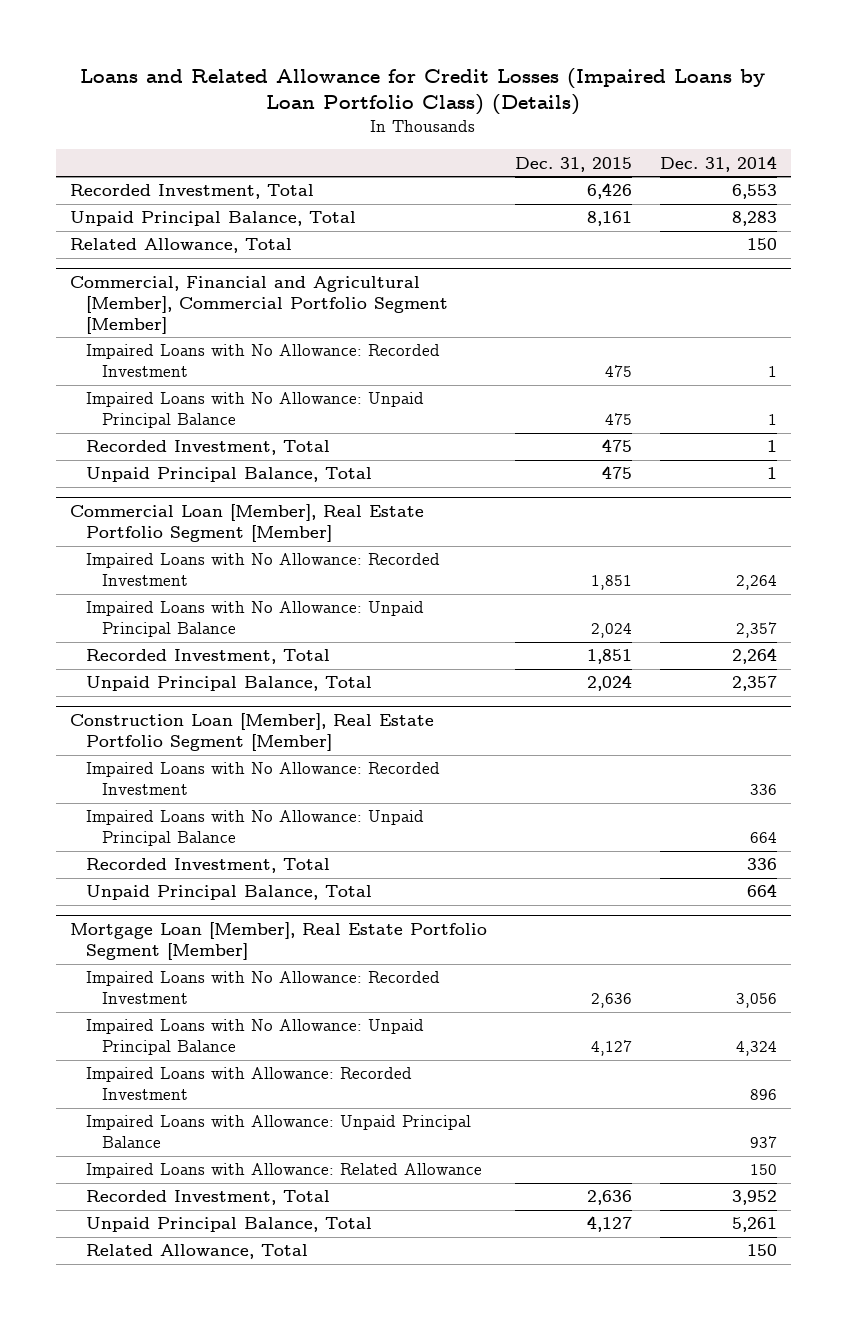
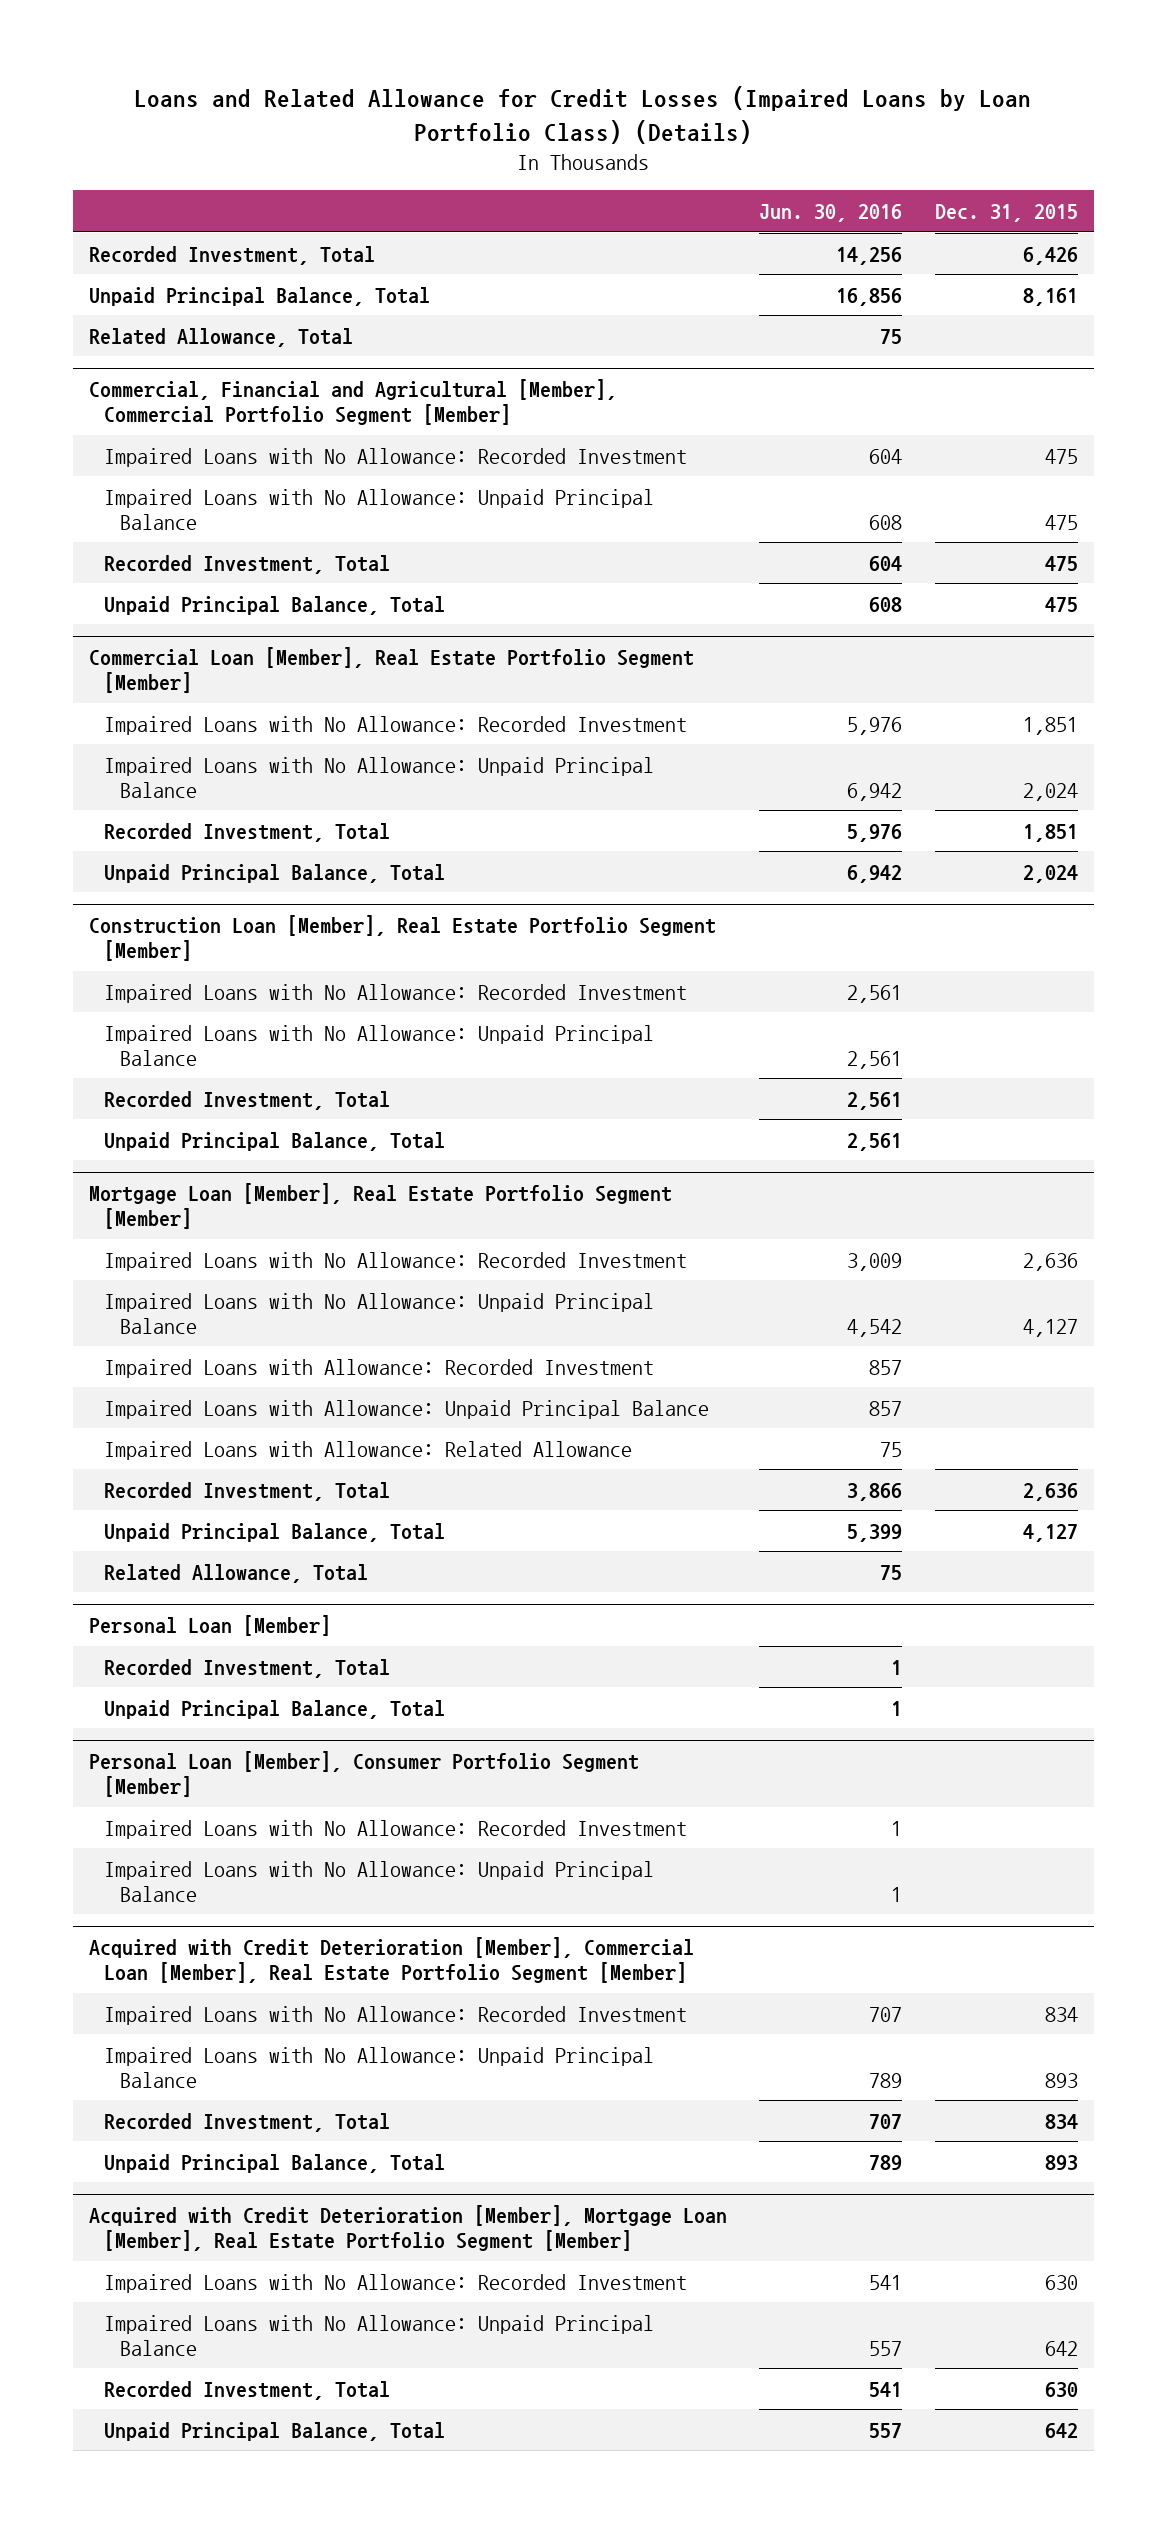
[659,155,777,172] Dec. 31, 2014 -> none
none -> [759,203,903,222] Jun. 30, 2016
none -> [88,1615,331,1637] Personal Loan [Member]
none -> [104,1658,391,1678] Recorded Investment, Total
none -> [104,1699,446,1719] Unpaid Principal Balance, Total
none -> [88,1751,639,1798] Personal Loan [Member], Consumer Portfolio Segment [Member]
none -> [104,1819,688,1839] Impaired Loans with No Allowance: Recorded Investment
none -> [104,1860,655,1902] Impaired Loans with No Allowance: Unpaid Principal Balance
none -> [88,1937,694,1984] Acquired with Credit Deterioration [Member], Commercial Loan [Member], Real Estate Portfolio Segment [Member]
none -> [104,2005,688,2025] Impaired Loans with No Allowance: Recorded Investment
none -> [104,2046,655,2088] Impaired Loans with No Allowance: Unpaid Principal Balance
none -> [104,2112,391,2132] Recorded Investment, Total
none -> [104,2153,446,2173] Unpaid Principal Balance, Total
none -> [88,2205,727,2252] Acquired with Credit Deterioration [Member], Mortgage Loan [Member], Real Estate Portfolio Segment [Member]
none -> [104,2273,688,2293] Impaired Loans with No Allowance: Recorded Investment
none -> [104,2314,655,2356] Impaired Loans with No Allowance: Unpaid Principal Balance
none -> [104,2380,391,2400] Recorded Investment, Total
none -> [104,2421,446,2441] Unpaid Principal Balance, Total

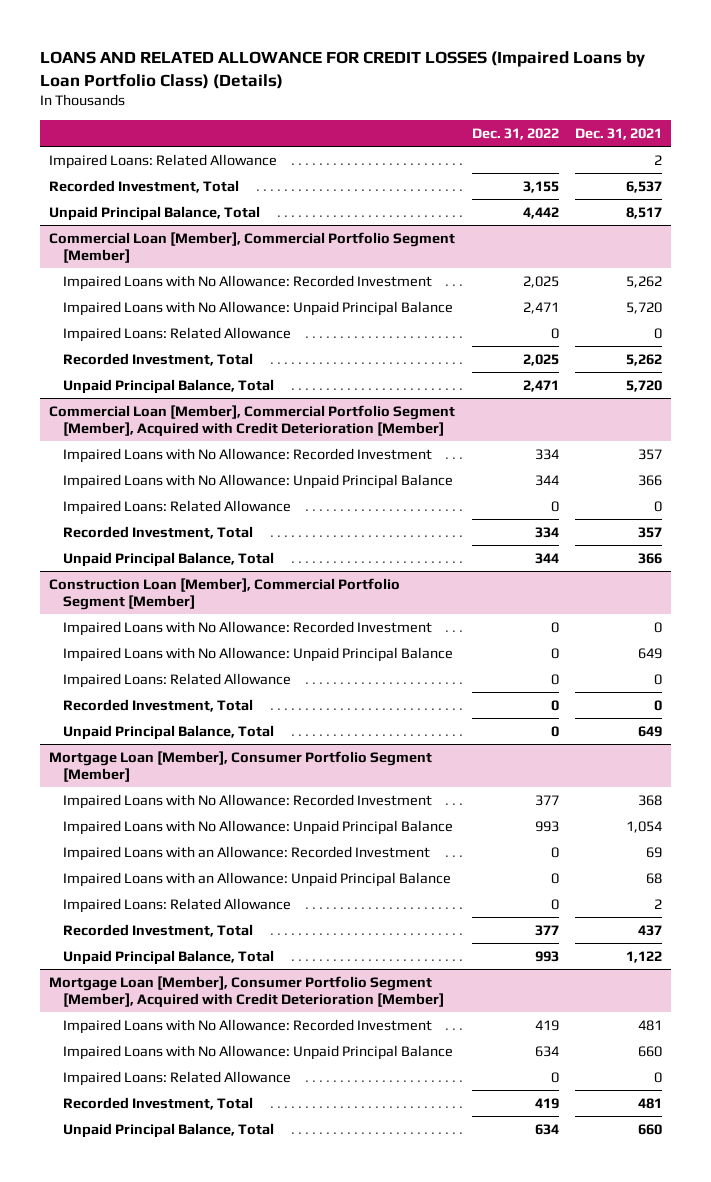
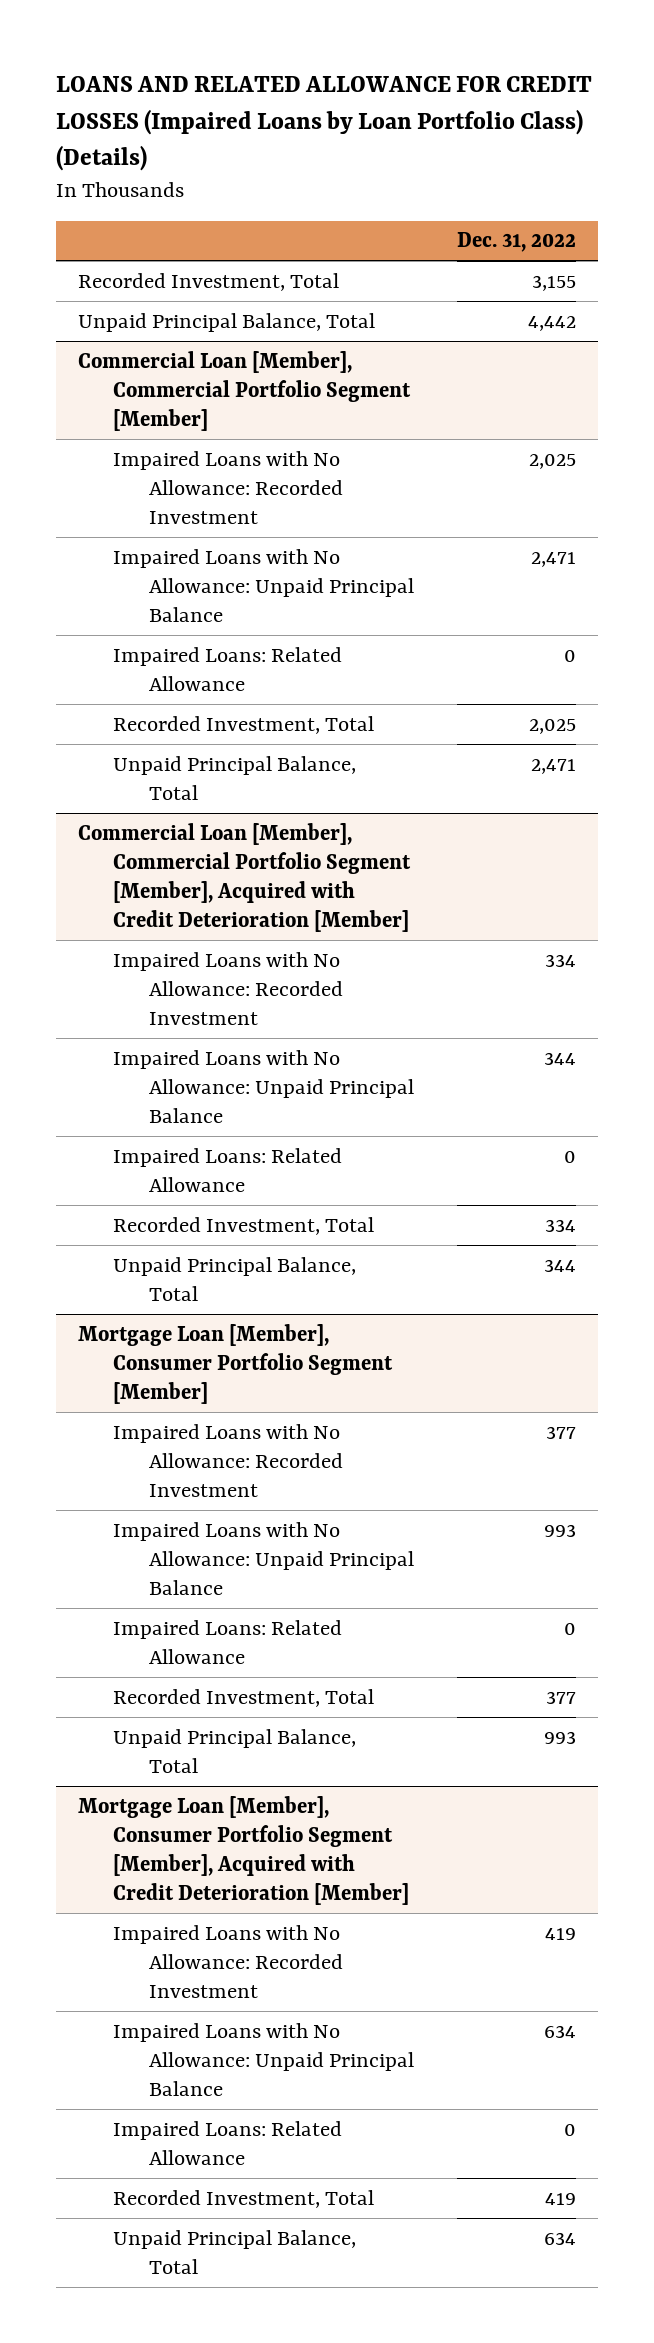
[575,127,663,140] Dec. 31, 2021 -> none
[48,153,277,169] Impaired Loans: Related Allowance -> none
[48,577,400,610] Construction Loan [Member], Commercial Portfolio Segment [Member] -> none
[63,620,433,636] Impaired Loans with No Allowance: Recorded Investment -> none
[63,646,454,662] Impaired Loans with No Allowance: Unpaid Principal Balance -> none
[63,672,292,688] Impaired Loans: Related Allowance -> none
[63,698,254,712] Recorded Investment, Total -> none
[63,724,275,740] Unpaid Principal Balance, Total -> none
[63,845,431,861] Impaired Loans with an Allowance: Recorded Investment -> none
[63,871,452,887] Impaired Loans with an Allowance: Unpaid Principal Balance -> none

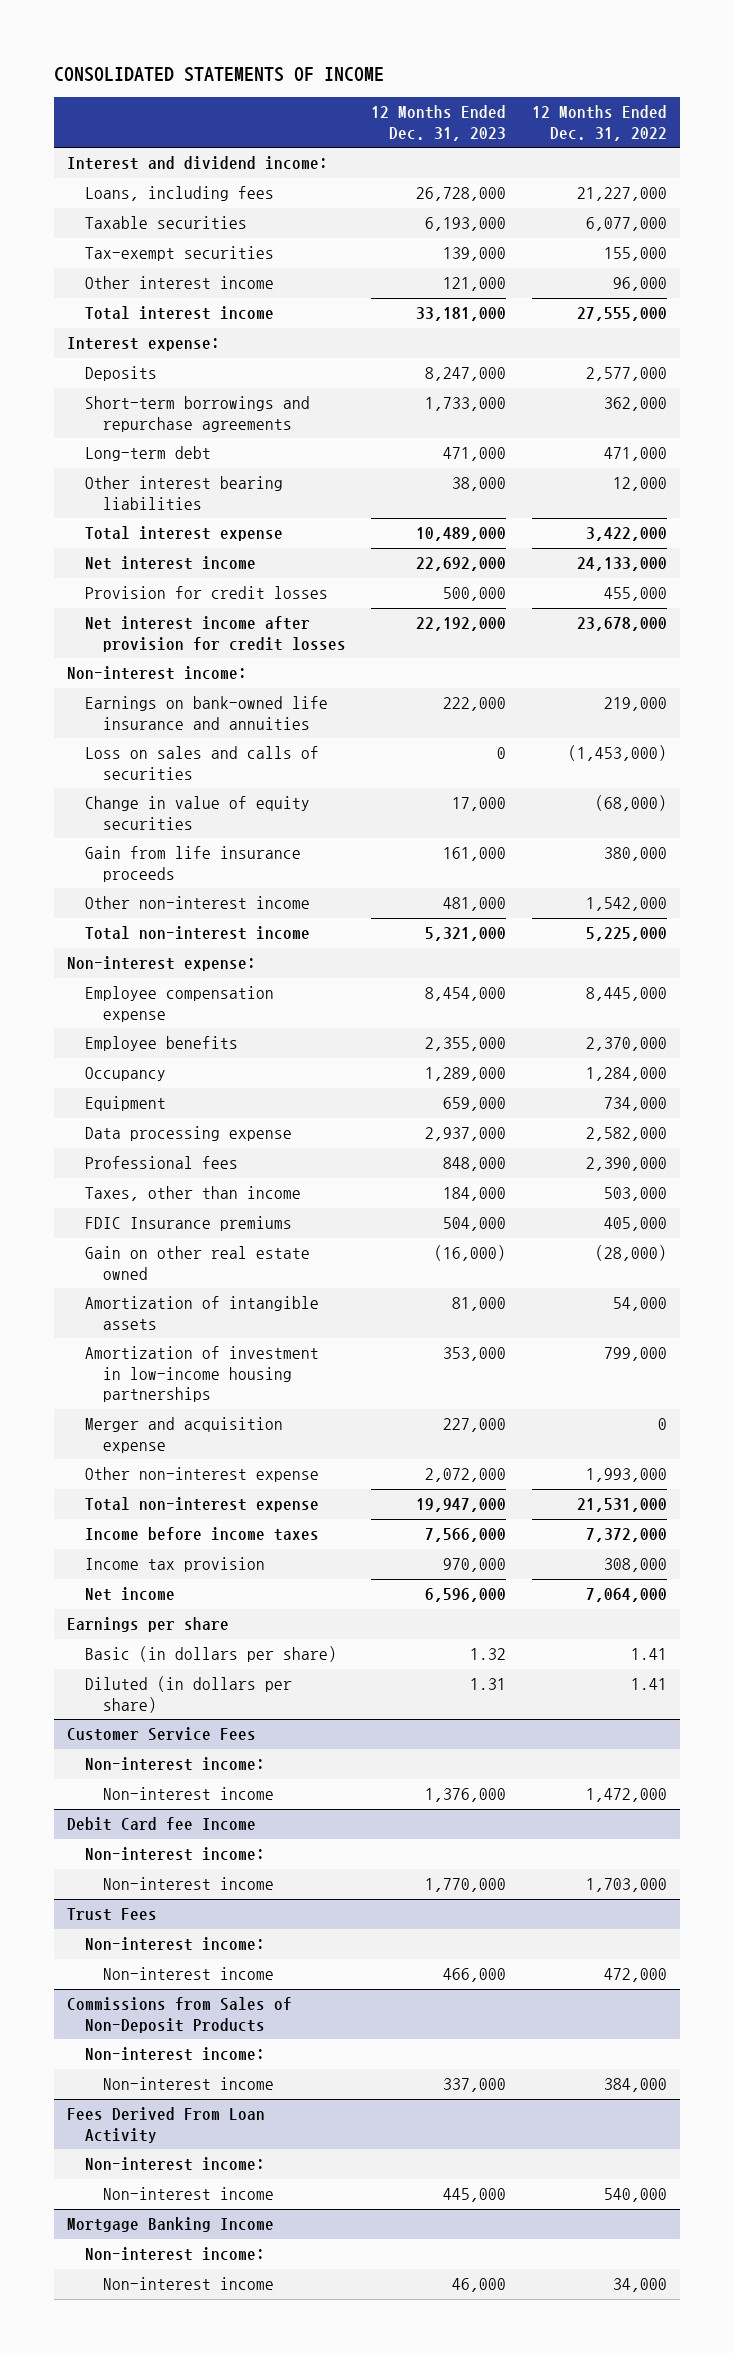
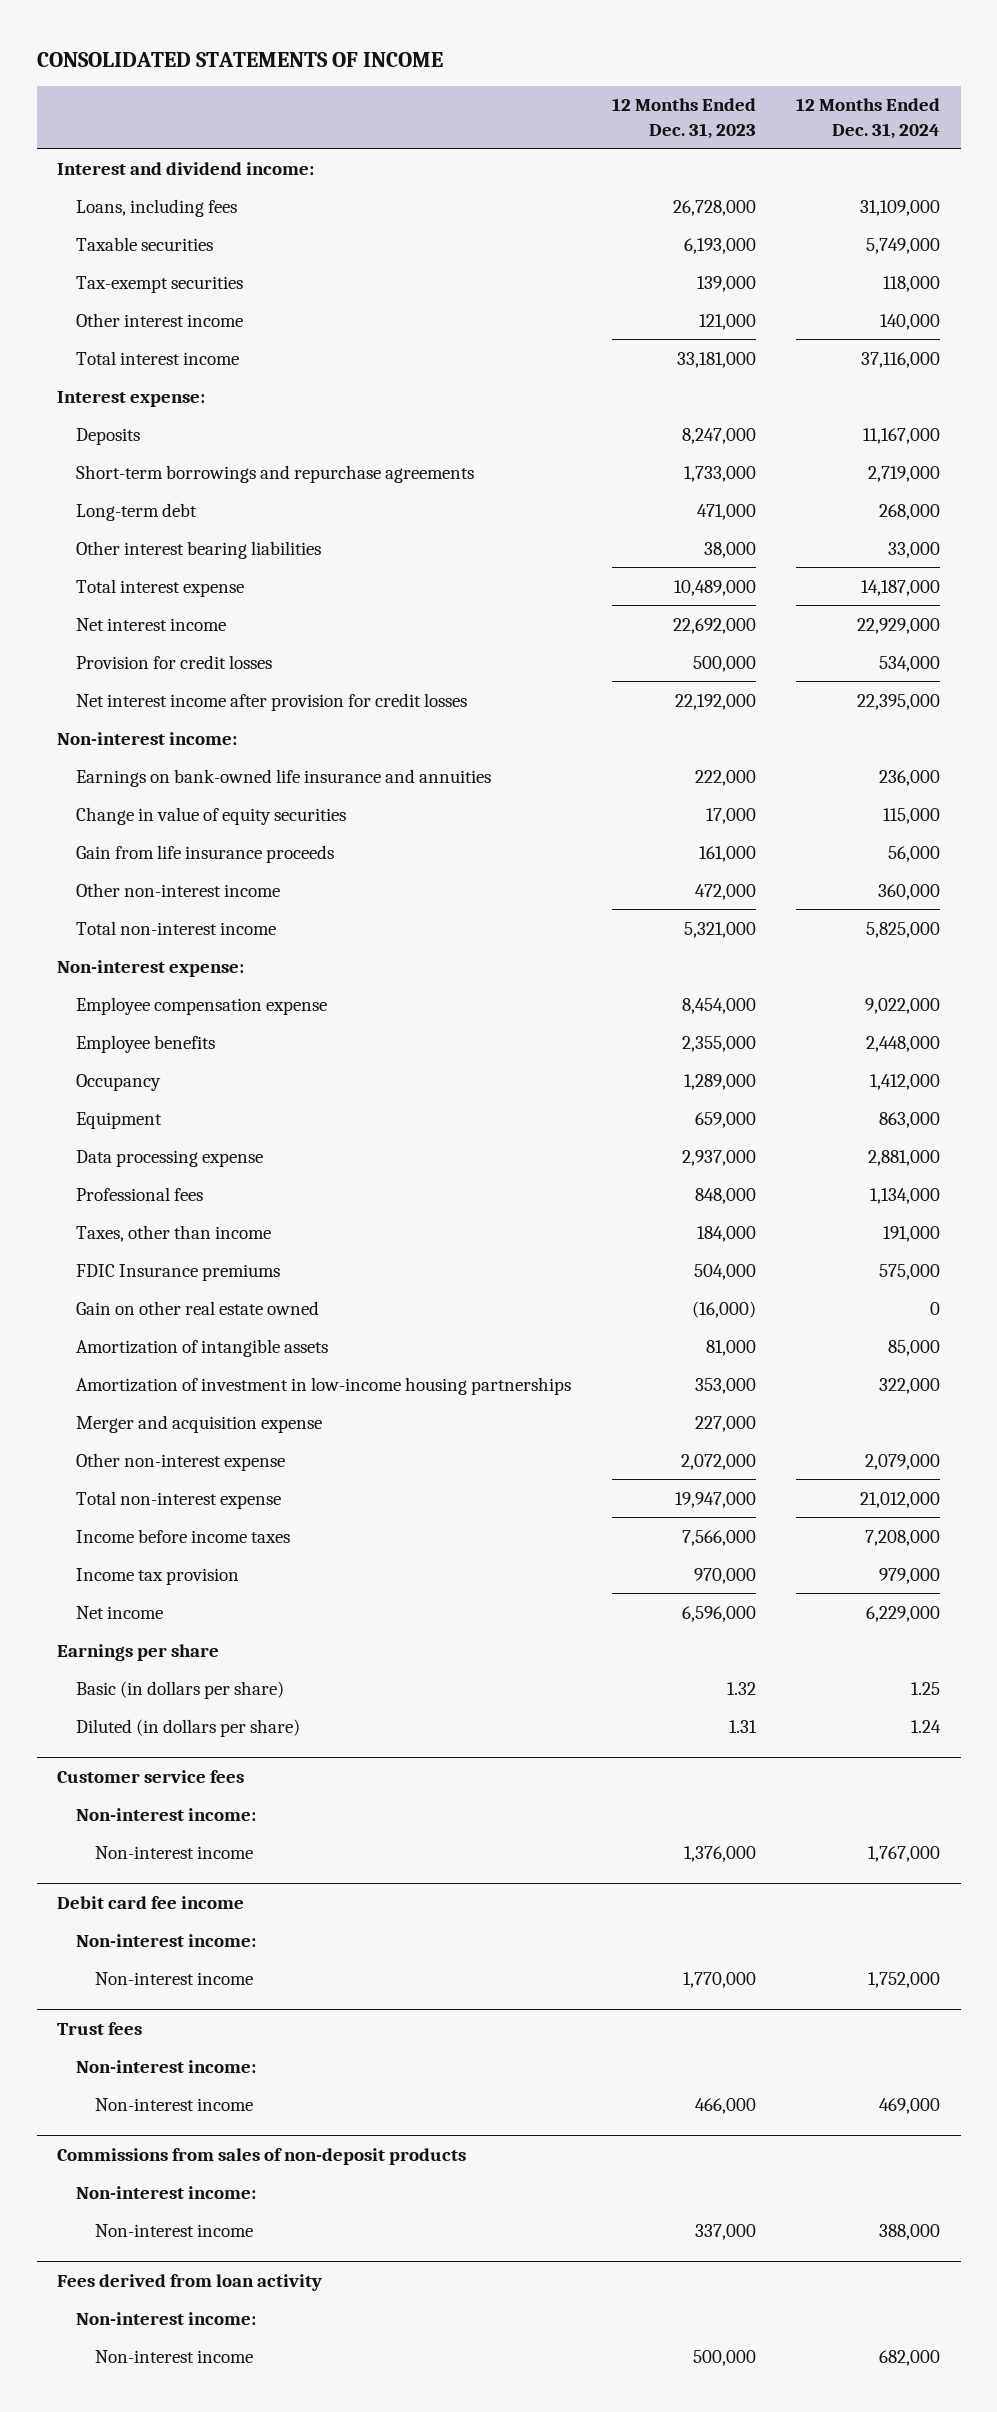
[531,105,667,142] 12 Months Ended Dec. 31, 2022 -> none
none -> [796,98,941,139] 12 Months Ended Dec. 31, 2024
[84,746,319,780] Loss on sales and calls of securities -> none
[443,897,507,912] 481,000 -> [694,883,756,900] 472,000
[66,1727,256,1742] Customer Service Fees -> [57,1769,245,1783] Customer service fees
[66,1817,256,1832] Debit Card fee Income -> [57,1895,245,1909] Debit card fee income
[66,1908,157,1922] Trust Fees -> [57,2021,143,2035] Trust fees
[66,1997,292,2033] Commissions from Sales of Non-Deposit Products -> [57,2147,467,2165] Commissions from sales of non-deposit products
[84,2157,265,2172] Non-interest income: -> none
[102,2187,274,2201] Non-interest income -> none
[66,2217,274,2233] Mortgage Banking Income -> none
[66,2107,265,2143] Fees Derived From Loan Activity -> [57,2273,323,2291] Fees derived from loan activity
[452,2278,507,2293] 46,000 -> [692,2349,756,2366] 500,000

